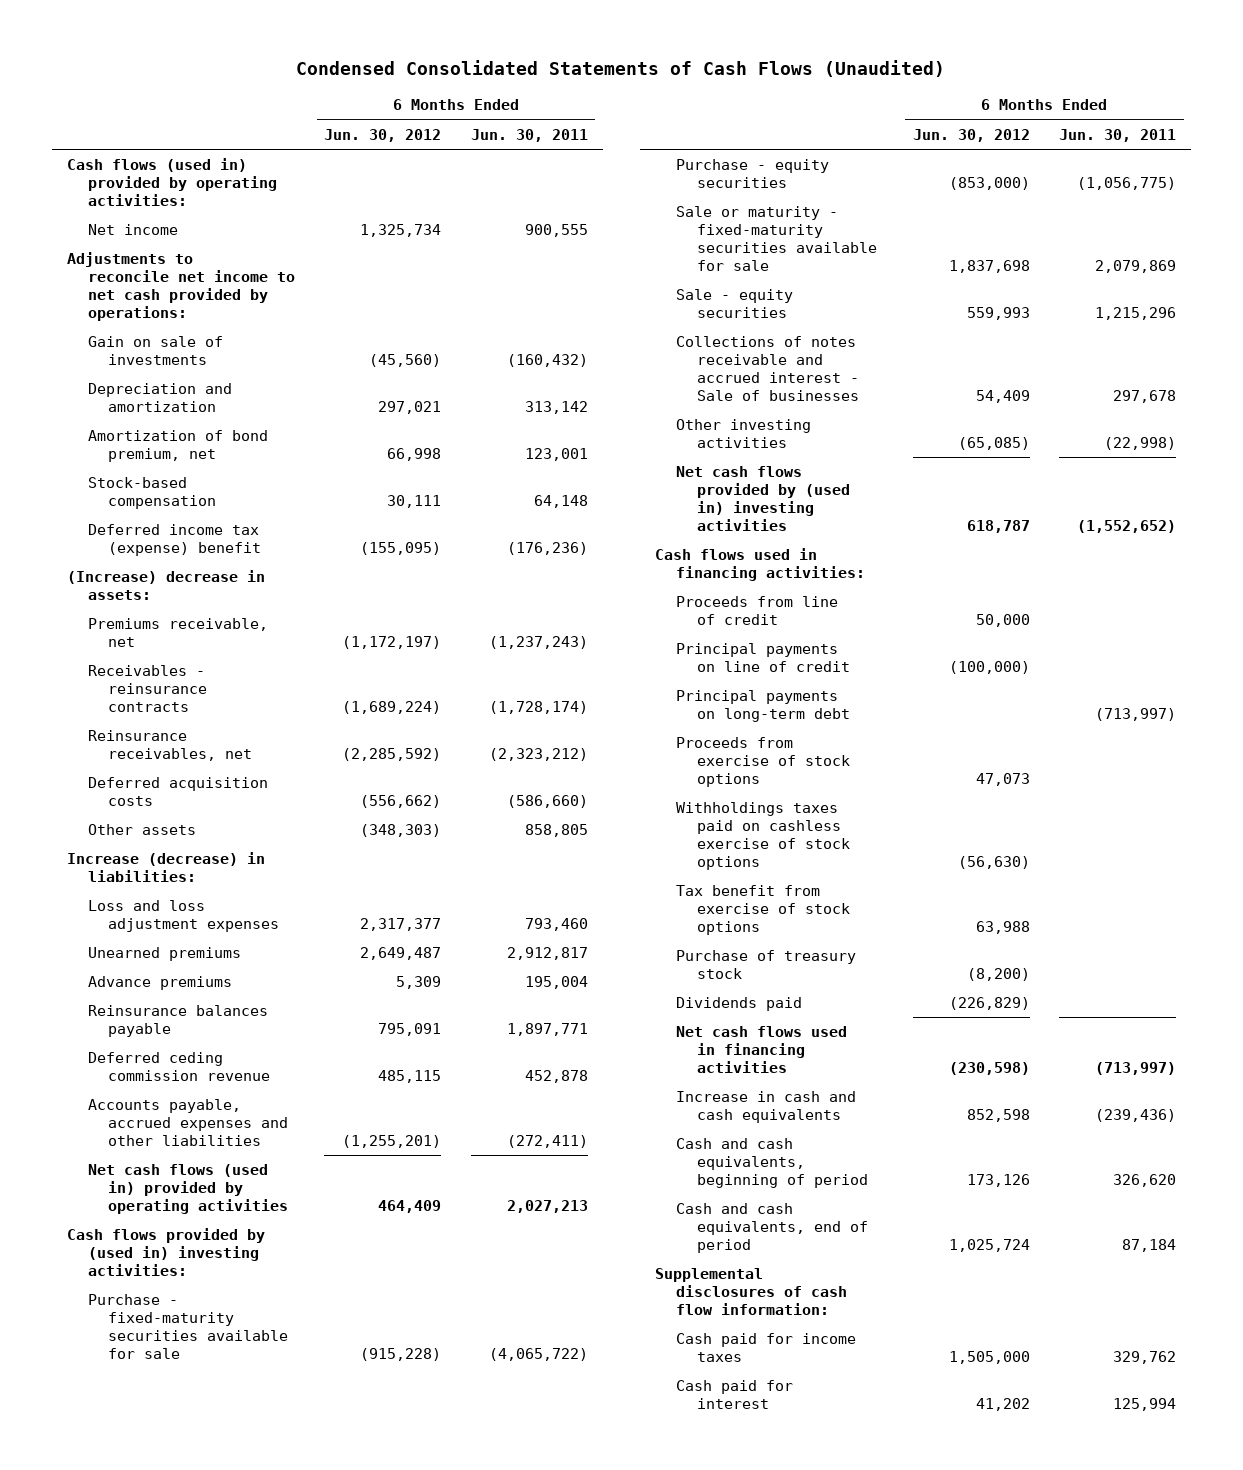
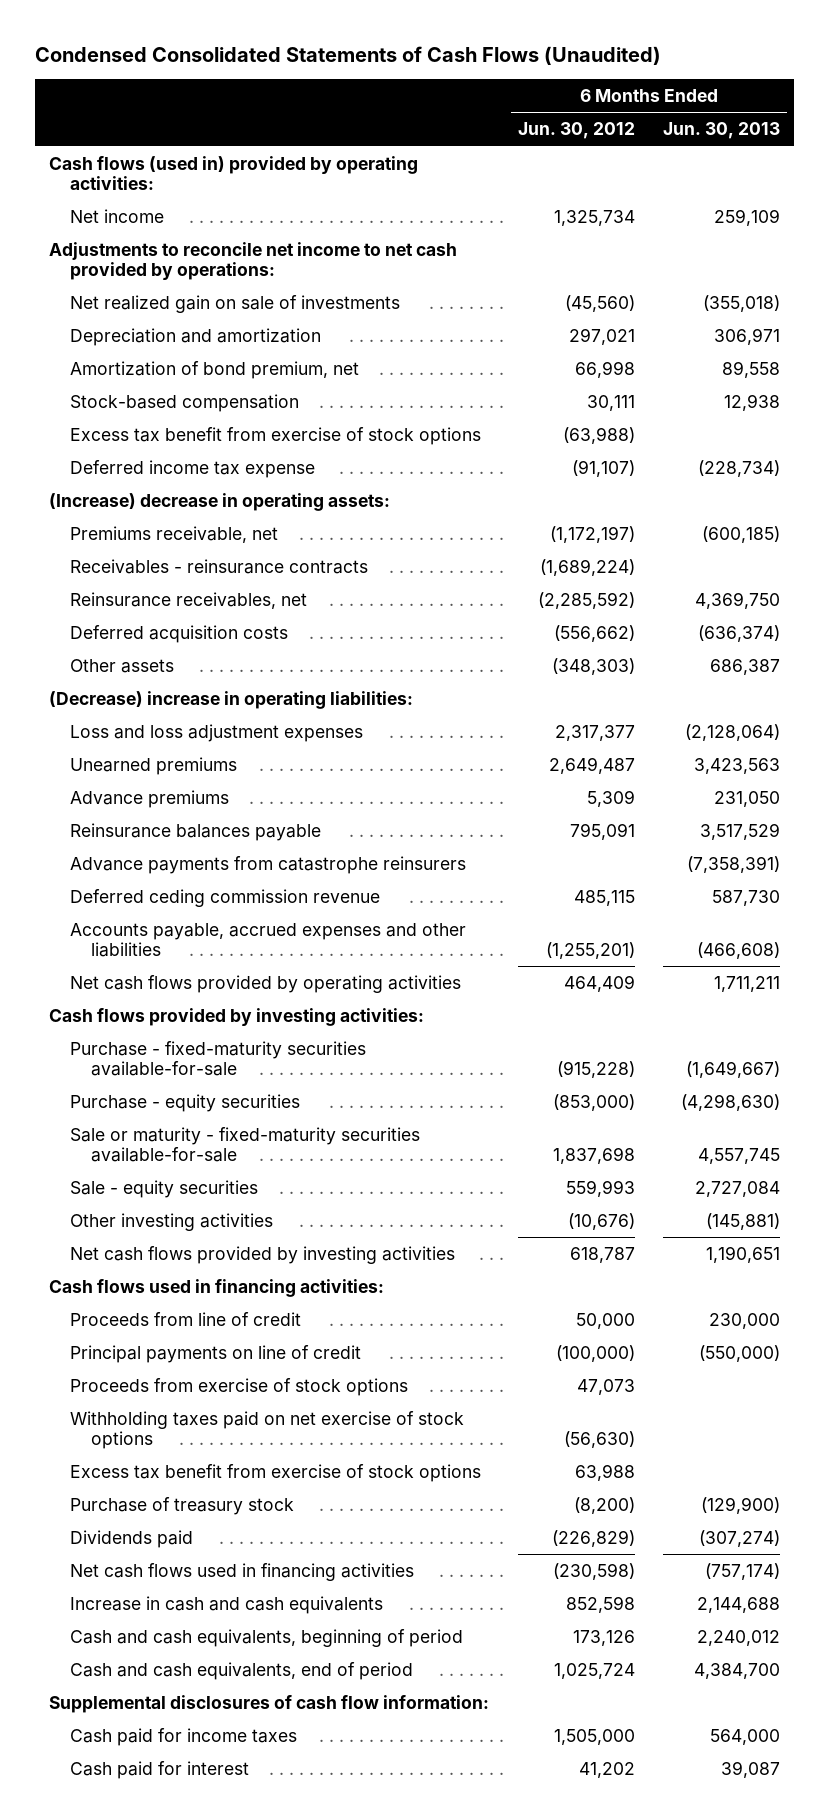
[470,128,588,142] Jun. 30, 2011 -> none
none -> [663,122,781,140] Jun. 30, 2013
[87,336,223,366] Gain on sale of investments -> [70,294,401,313] Net realized gain on sale of investments
none -> [70,426,482,445] Excess tax benefit from exercise of stock options
[87,524,262,557] Deferred income tax (expense) benefit -> [70,459,316,478] Deferred income tax expense
[360,542,442,556] (155,095) -> [571,459,635,477] (91,107)
[66,570,265,601] (Increase) decrease in assets: -> [49,492,391,511] (Increase) decrease in operating assets:
[66,852,265,883] Increase (decrease) in liabilities: -> [49,690,414,709] (Decrease) increase in operating liabilities:
none -> [70,855,467,874] Advance payments from catastrophe reinsurers
[87,1164,289,1215] Net cash flows (used in) provided by operating activities -> [70,974,462,993] Net cash flows provided by operating activities
[66,1228,265,1277] Cash flows provided by (used in) investing activities: -> [49,1007,425,1026] Cash flows provided by investing activities:
[87,1294,289,1359] Purchase - fixed-maturity securities available for sale -> [70,1040,367,1077] Purchase - fixed-maturity securities available-for-sale
[675,206,877,271] Sale or maturity - fixed-maturity securities available for sale -> [70,1126,421,1163] Sale or maturity - fixed-maturity securities available-for-sale
[675,336,859,401] Collections of notes receivable and accrued interest - Sale of businesses -> none
[957,437,1030,451] (65,085) -> [567,1212,635,1230] (10,676)
[675,466,850,531] Net cash flows provided by (used in) investing activities -> [70,1245,456,1264] Net cash flows provided by investing activities
[675,690,850,723] Principal payments on long-term debt -> none
[675,802,850,870] Withholdings taxes paid on cashless exercise of stock options -> [70,1410,465,1450] Withholding taxes paid on net exercise of stock options
[675,885,850,936] Tax benefit from exercise of stock options -> [70,1463,482,1482] Excess tax benefit from exercise of stock options

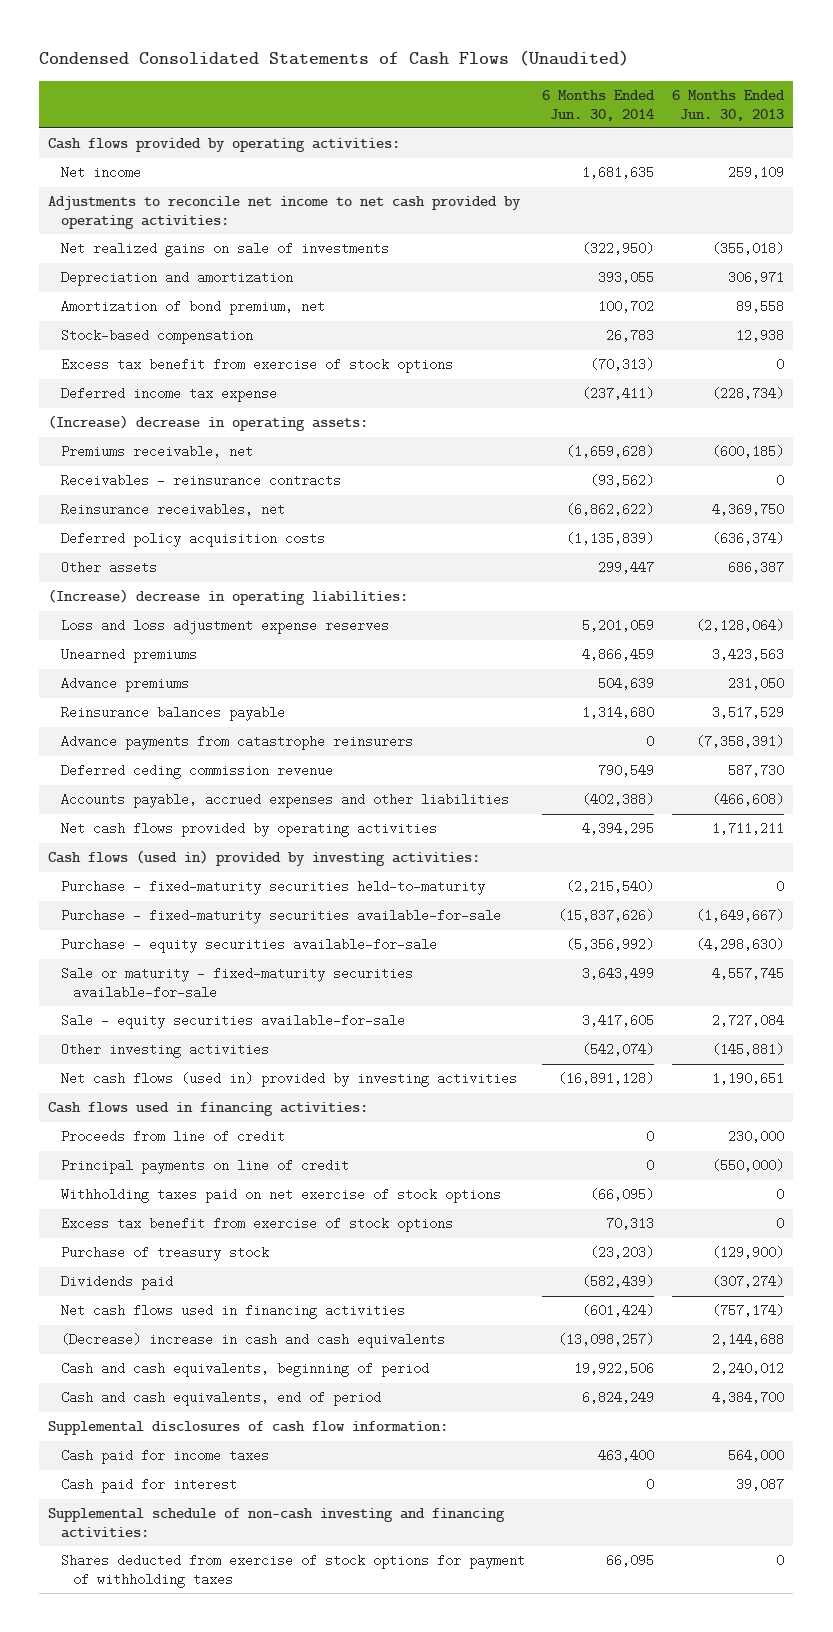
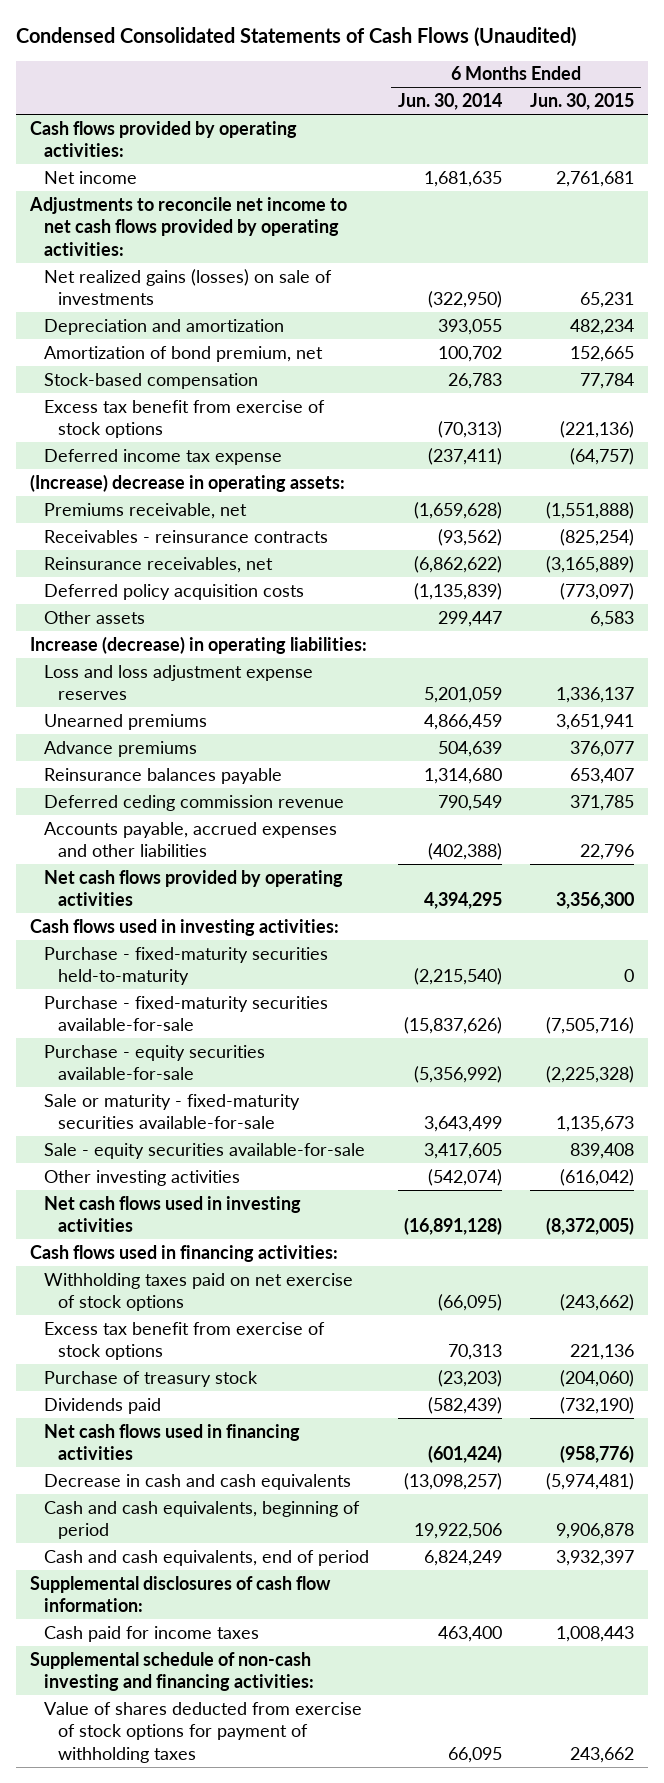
[672,89,786,121] 6 Months Ended Jun. 30, 2013 -> none
none -> [529,93,634,111] Jun. 30, 2015
[48,196,522,229] Adjustments to reconcile net income to net cash provided by operating activities: -> [29,196,348,256] Adjustments to reconcile net income to net cash flows provided by operating activities:
[60,242,389,258] Net realized gains on sale of investments -> [44,268,333,306] Net realized gains (losses) on sale of investments
[48,589,409,606] (Increase) decrease in operating liabilities: -> [30,635,368,654] Increase (decrease) in operating liabilities:
[60,735,413,751] Advance payments from catastrophe reinsurers -> none
[48,850,481,867] Cash flows (used in) provided by investing activities: -> [30,918,340,936] Cash flows used in investing activities:
[60,1072,517,1088] Net cash flows (used in) provided by investing activities -> [44,1195,302,1233] Net cash flows used in investing activities
[60,1130,285,1144] Proceeds from line of credit -> none
[60,1159,349,1175] Principal payments on line of credit -> none
[60,1333,445,1349] (Decrease) increase in cash and cash equivalents -> [44,1473,352,1490] Decrease in cash and cash equivalents
[60,1478,237,1494] Cash paid for interest -> none
[60,1554,525,1588] Shares deducted from exercise of stock options for payment of withholding taxes -> [44,1701,363,1763] Value of shares deducted from exercise of stock options for payment of withholding taxes

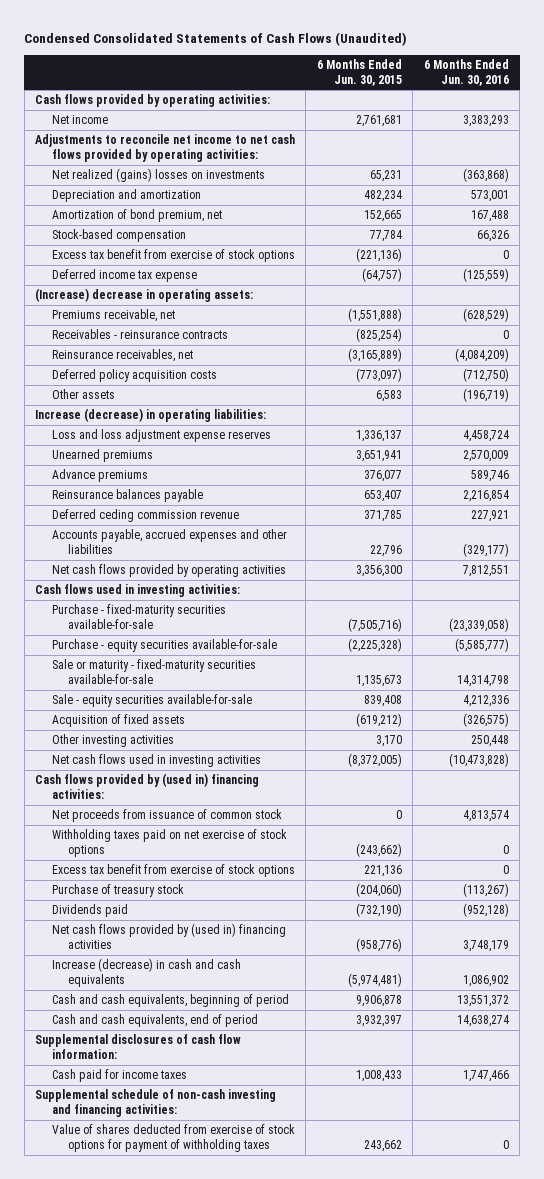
[397,93,502,111] Jun. 30, 2014 -> none
none -> [423,58,509,86] 6 Months Ended Jun. 30, 2016
[44,268,333,306] Net realized gains (losses) on sale of investments -> [51,168,265,183] Net realized (gains) losses on investments
[44,946,329,986] Purchase - fixed-maturity securities held-to-maturity -> none
none -> [51,714,185,728] Acquisition of fixed assets
[559,1168,634,1186] (616,042) -> [375,735,402,748] 3,170
[30,1244,339,1262] Cash flows used in financing activities: -> [35,773,260,800] Cash flows provided by (used in) financing activities:
none -> [51,809,282,823] Net proceeds from issuance of common stock
[44,1423,301,1461] Net cash flows used in financing activities -> [51,923,286,950] Net cash flows provided by (used in) financing activities
[44,1473,352,1490] Decrease in cash and cash equivalents -> [51,958,241,988] Increase (decrease) in cash and cash equivalents
[555,1625,634,1642] 1,008,443 -> [355,1070,402,1083] 1,008,433

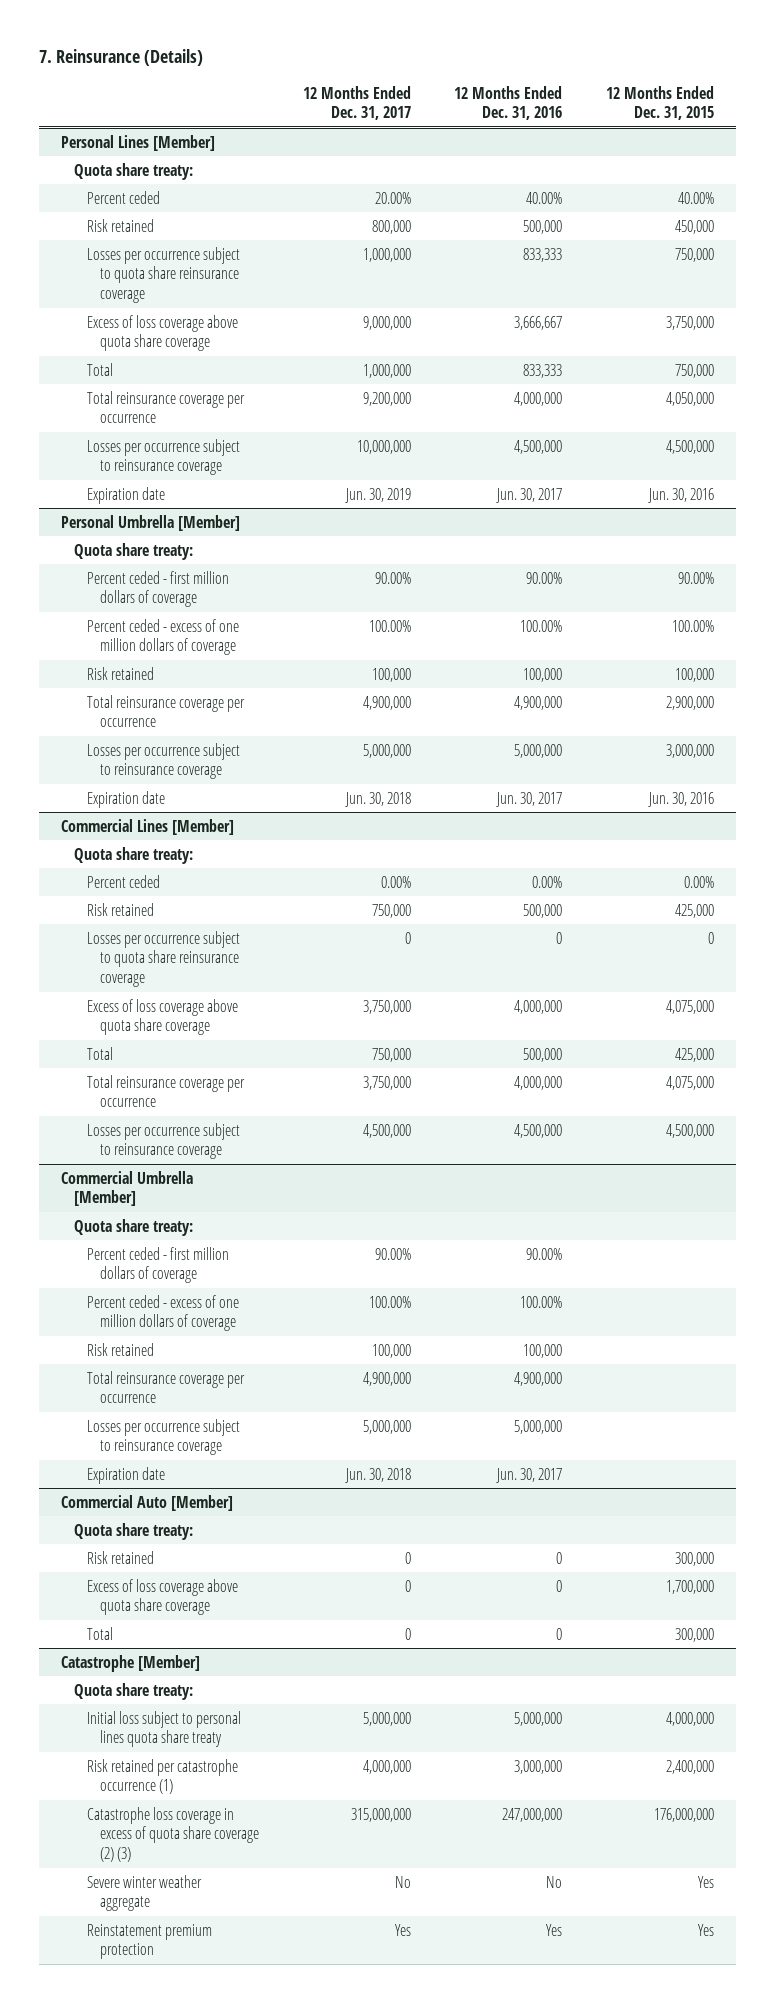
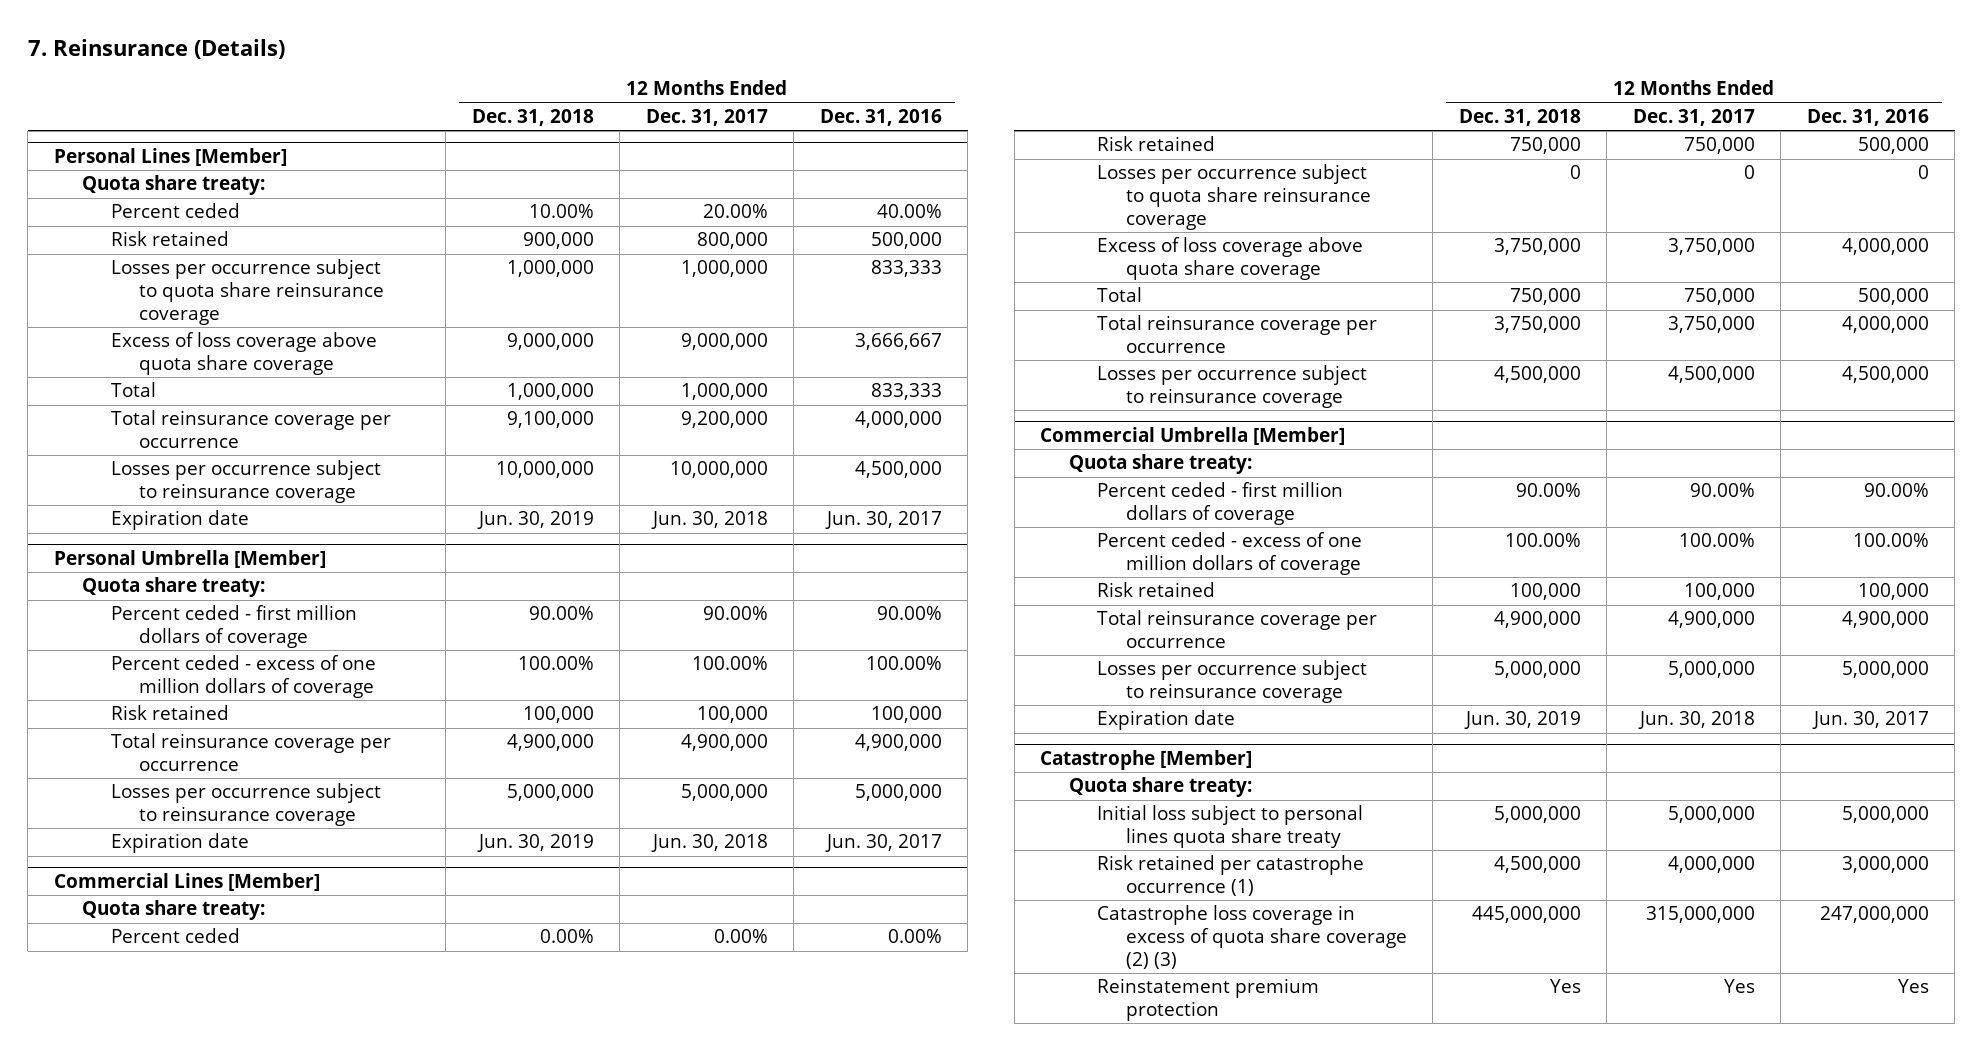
[605,85,714,121] 12 Months Ended Dec. 31, 2015 -> none
none -> [471,109,594,127] Dec. 31, 2018
[344,487,411,503] Jun. 30, 2019 -> [650,511,768,530] Jun. 30, 2018
[60,1494,233,1511] Commercial Auto [Member] -> none
[73,1522,193,1540] Quota share treaty: -> none
[86,1550,154,1564] Risk retained -> none
[86,1578,238,1616] Excess of loss coverage above quota share coverage -> none
[86,1626,113,1640] Total -> none
[86,1874,202,1912] Severe winter weather aggregate -> none

